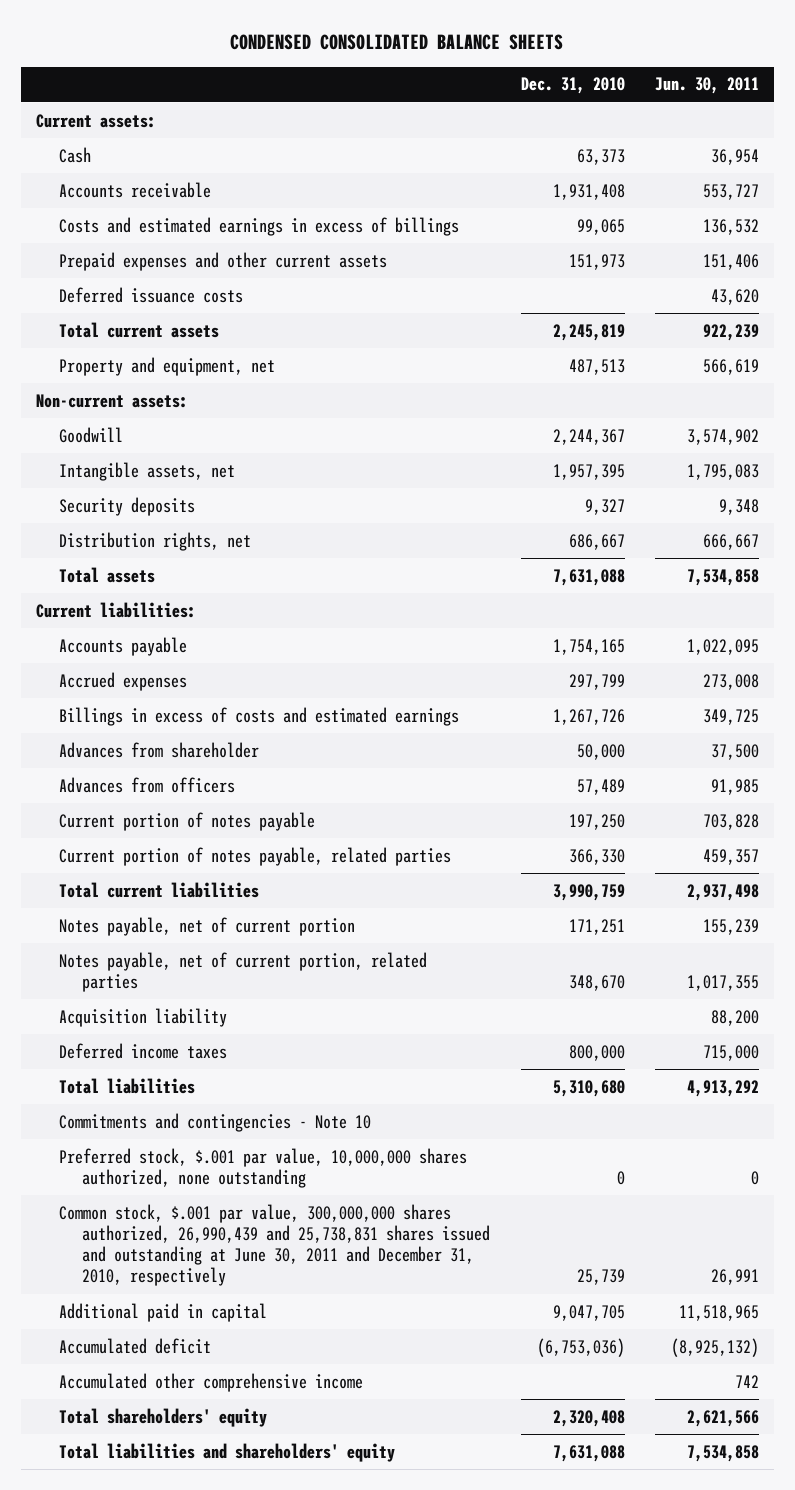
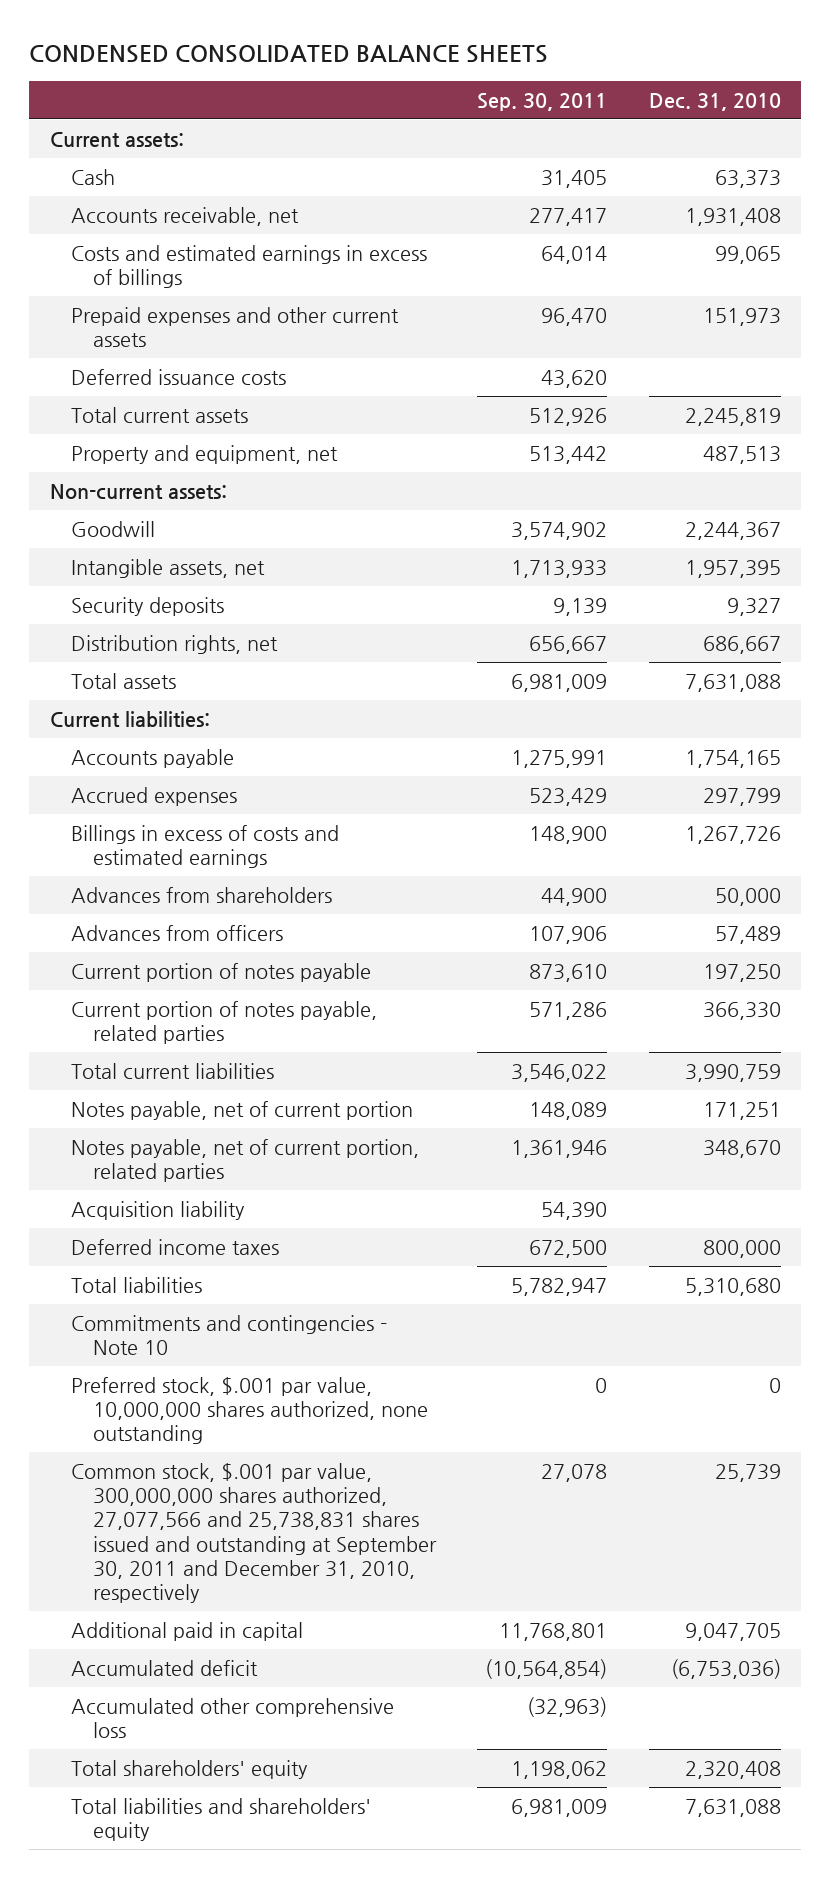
[654,77,759,95] Jun. 30, 2011 -> none
none -> [477,92,608,111] Sep. 30, 2011
[59,181,212,198] Accounts receivable -> [71,207,300,227] Accounts receivable, net
[59,741,260,758] Advances from shareholder -> [71,887,333,904] Advances from shareholders
[59,1203,491,1287] Common stock, $.001 par value, 300,000,000 shares authorized, 26,990,439 and 25,738,831 shares issued and outstanding at June 30, 2011 and December 31, 2010, respectively -> [71,1463,437,1604] Common stock, $.001 par value, 300,000,000 shares authorized, 27,077,566 and 25,738,831 shares issued and outstanding at September 30, 2011 and December 31, 2010, respectively
[59,1372,364,1392] Accumulated other comprehensive income -> [71,1698,395,1739] Accumulated other comprehensive loss

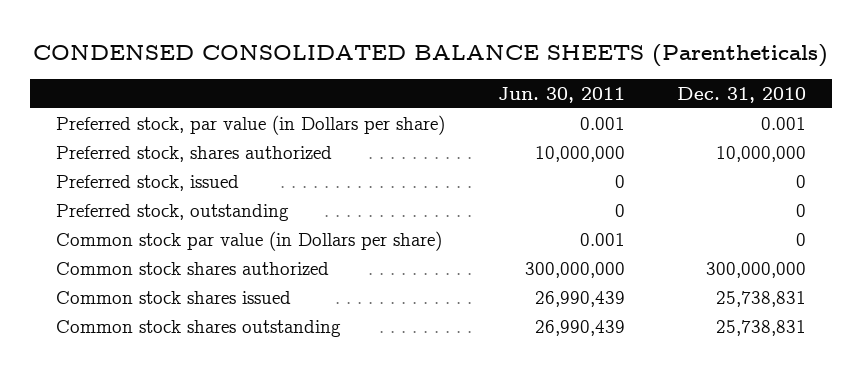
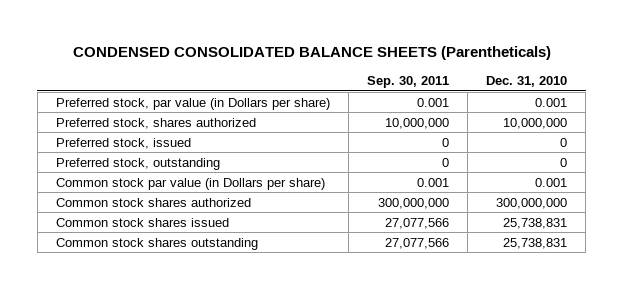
[497,86,625,103] Jun. 30, 2011 -> none
none -> [367,76,450,89] Sep. 30, 2011
[795,233,806,247] 0 -> [535,177,568,187] 0.001

